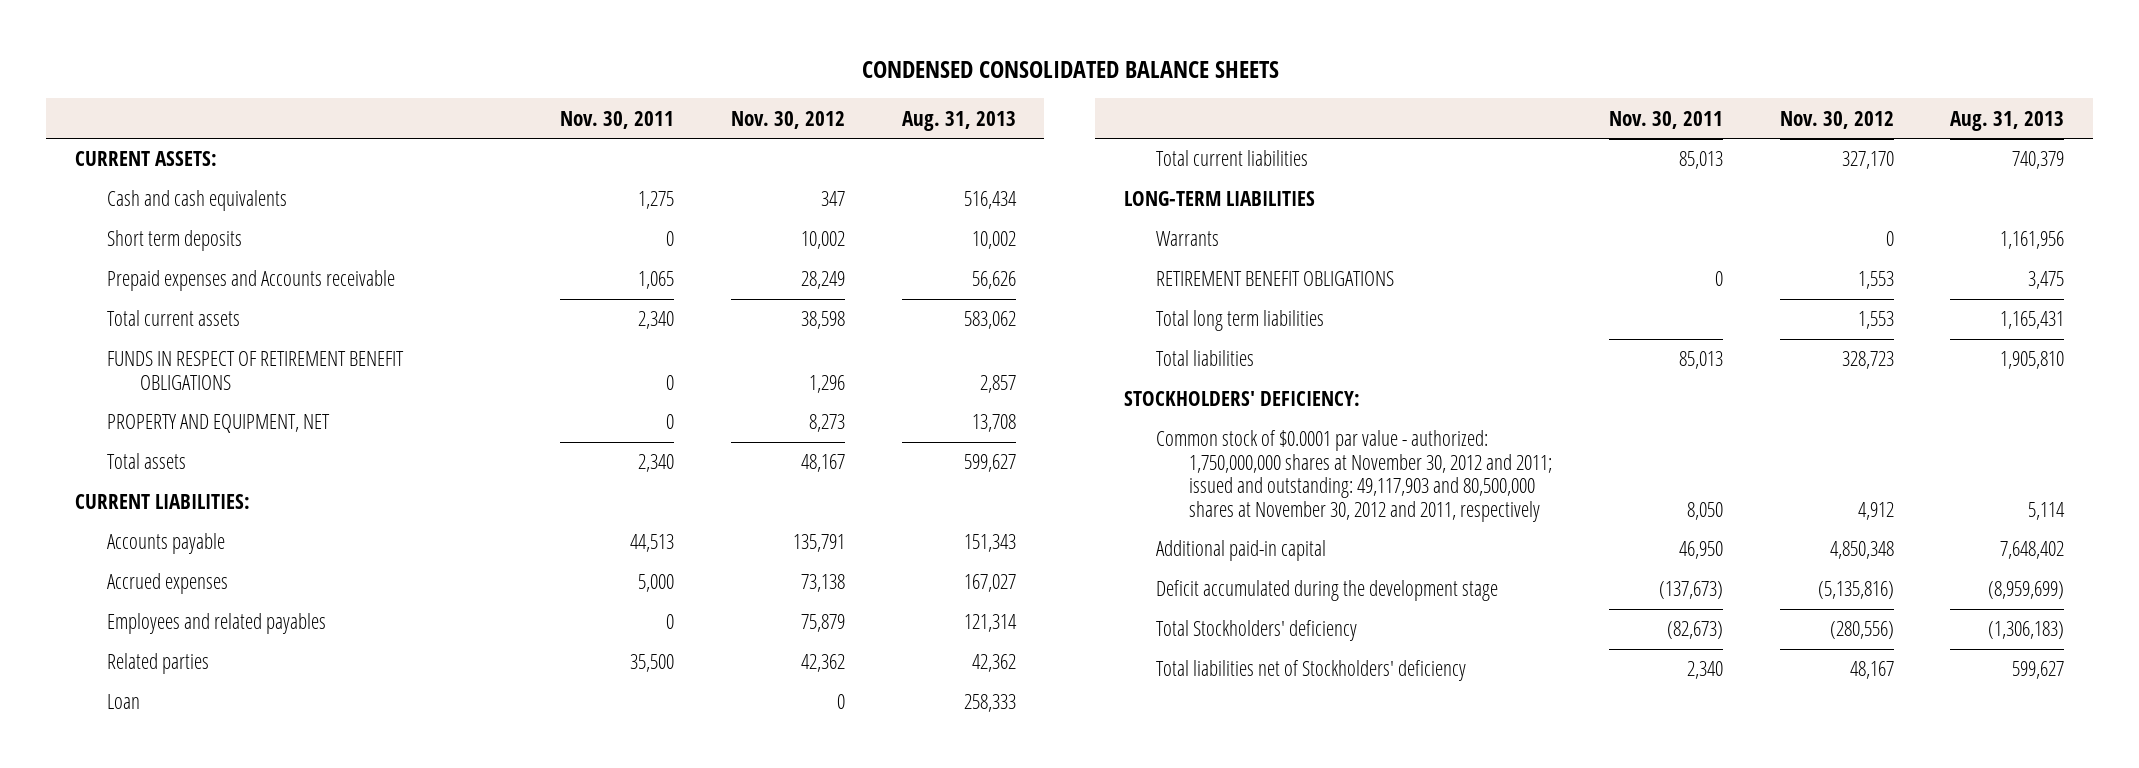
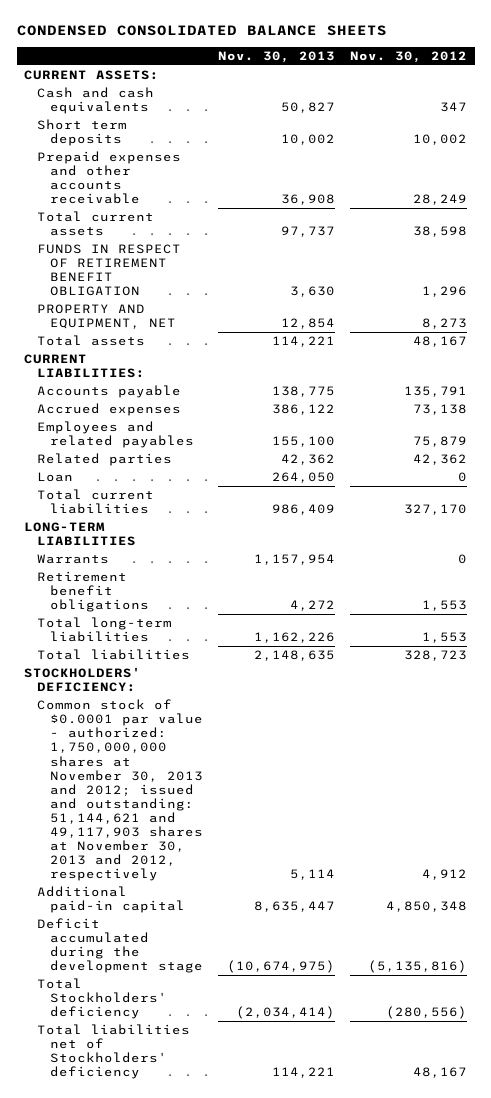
[559,110,674,129] Nov. 30, 2011 -> none
[901,110,1016,131] Aug. 31, 2013 -> none
none -> [218,51,336,64] Nov. 30, 2013
[107,270,396,292] Prepaid expenses and Accounts receivable -> [37,151,182,205] Prepaid expenses and other accounts receivable
[107,351,405,390] FUNDS IN RESPECT OF RETIREMENT BENEFIT OBLIGATIONS -> [37,244,182,297] FUNDS IN RESPECT OF RETIREMENT BENEFIT OBLIGATION
[1156,271,1395,287] RETIREMENT BENEFIT OBLIGATIONS -> [37,571,150,613] Retirement benefit obligations
[1156,310,1325,332] Total long term liabilities -> [37,617,173,643] Total long-term liabilities
[1156,430,1552,522] Common stock of $0.0001 par value - authorized: 1,750,000,000 shares at November 30, 2012 and 2011; issued and outstanding: 49,117,903 and 80,500,000 shares at November 30, 2012 and 2011, respectively -> [37,699,204,882] Common stock of $0.0001 par value - authorized: 1,750,000,000 shares at November 30, 2013 and 2012; issued and outstanding: 51,144,621 and 49,117,903 shares at November 30, 2013 and 2012, respectively

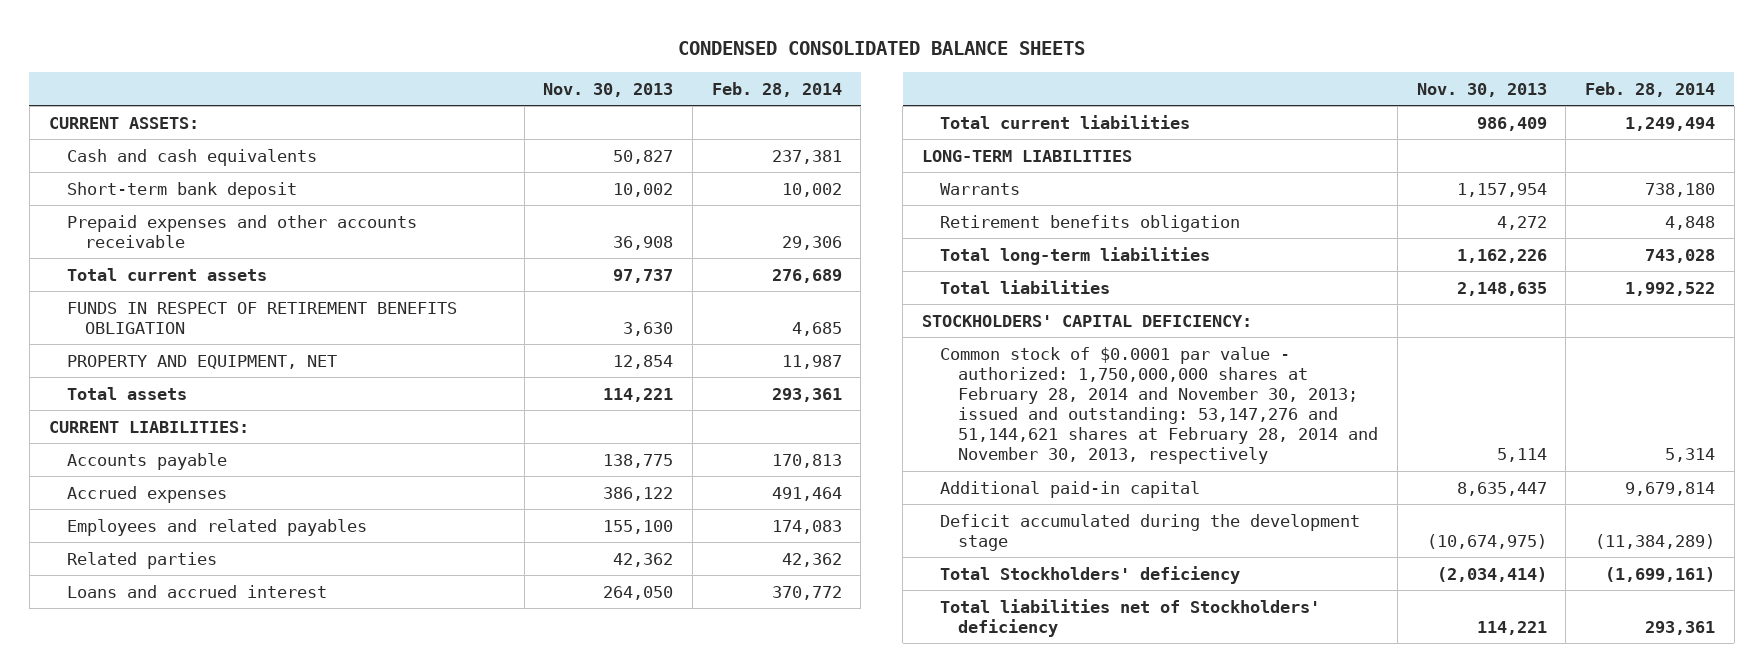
[350,51,468,64] Nov. 30, 2012 -> none
none -> [711,81,842,97] Feb. 28, 2014
[37,119,128,147] Short term deposits -> [66,181,297,199] Short-term bank deposit
[37,244,182,297] FUNDS IN RESPECT OF RETIREMENT BENEFIT OBLIGATION -> [66,301,457,334] FUNDS IN RESPECT OF RETIREMENT BENEFITS OBLIGATION
[37,472,74,483] Loan -> [66,584,327,598] Loans and accrued interest
[37,571,150,613] Retirement benefit obligations -> [940,214,1241,232] Retirement benefits obligation
[24,667,142,693] STOCKHOLDERS' DEFICIENCY: -> [921,314,1252,327] STOCKHOLDERS' CAPITAL DEFICIENCY:
[37,699,204,882] Common stock of $0.0001 par value - authorized: 1,750,000,000 shares at November 30, 2013 and 2012; issued and outstanding: 51,144,621 and 49,117,903 shares at November 30, 2013 and 2012, respectively -> [940,346,1379,465] Common stock of $0.0001 par value - authorized: 1,750,000,000 shares at February 28, 2014 and November 30, 2013; issued and outstanding: 53,147,276 and 51,144,621 shares at February 28, 2014 and November 30, 2013, respectively

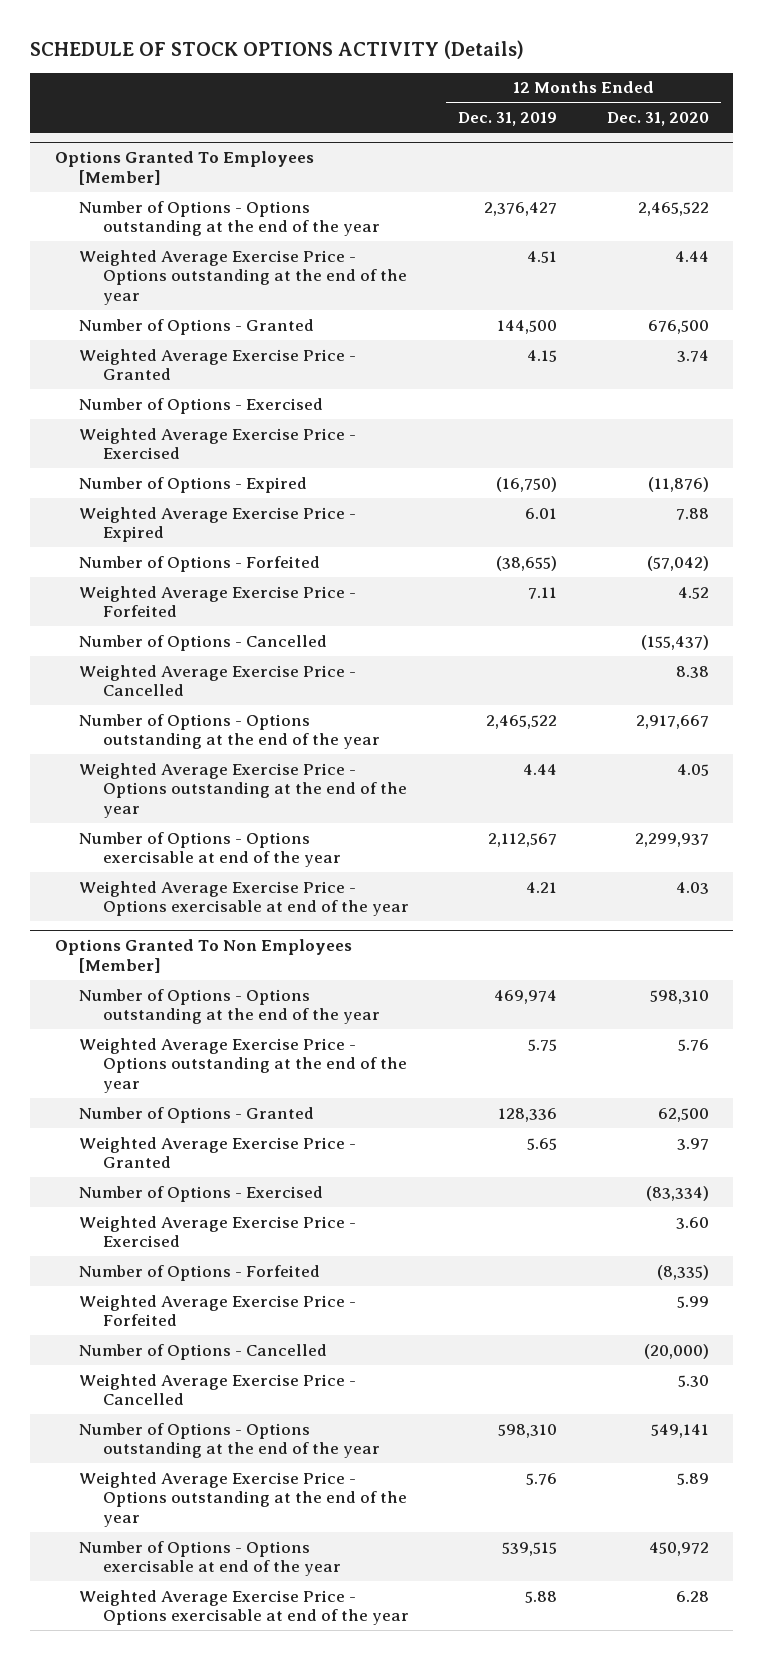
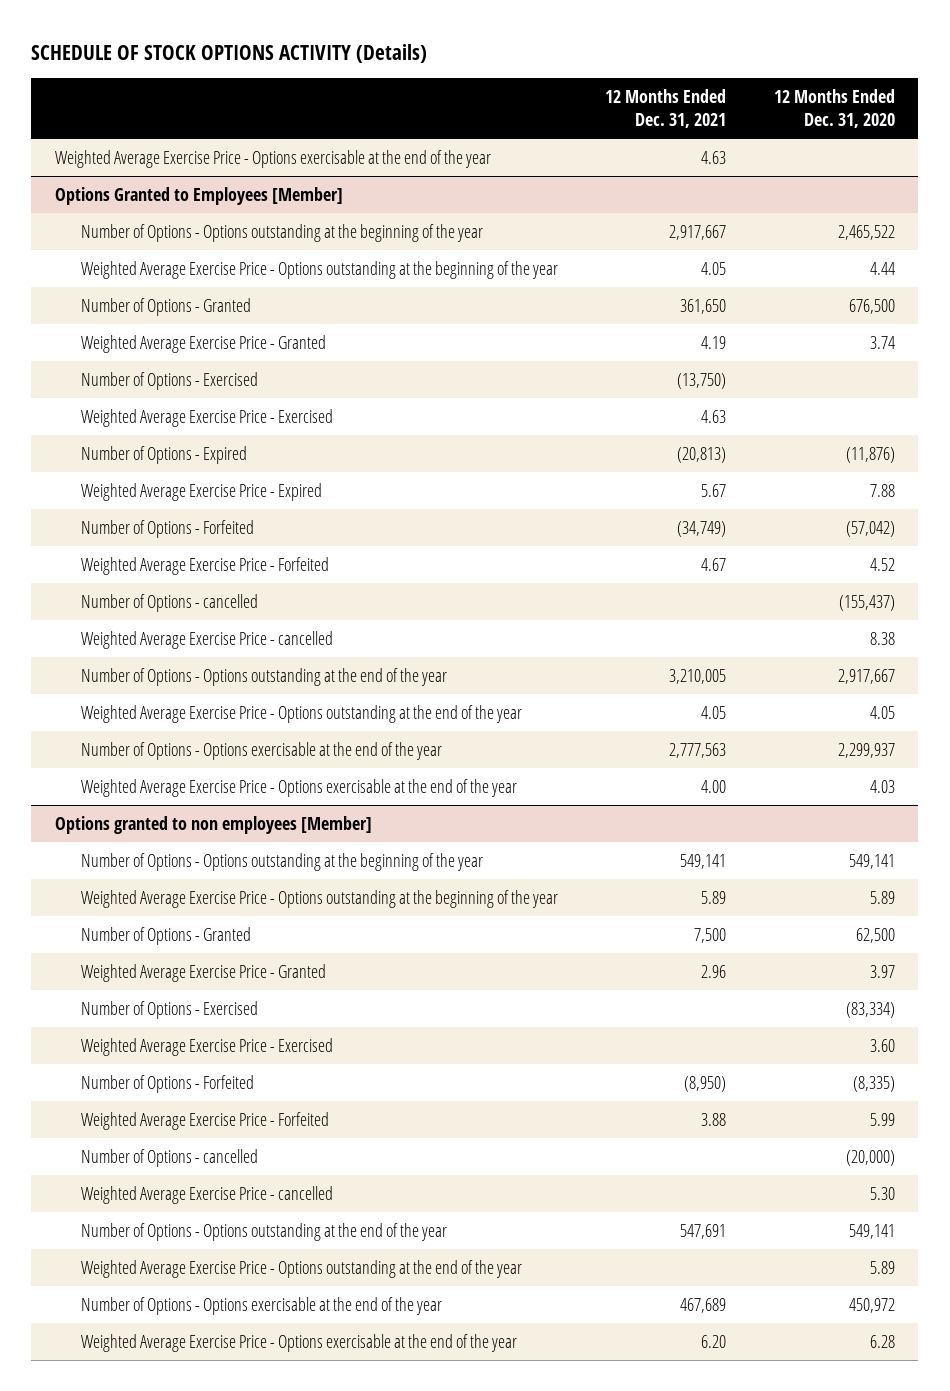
[458,112,558,127] Dec. 31, 2019 -> none
none -> [605,88,727,129] 12 Months Ended Dec. 31, 2021
none -> [54,149,491,168] Weighted Average Exercise Price - Options exercisable at the end of the year
[54,151,314,186] Options Granted To Employees [Member] -> [54,186,343,205] Options Granted to Employees [Member]
[78,200,380,237] Number of Options - Options outstanding at the end of the year -> [81,223,484,242] Number of Options - Options outstanding at the beginning of the year
[78,249,407,305] Weighted Average Exercise Price - Options outstanding at the end of the year -> [81,260,559,279] Weighted Average Exercise Price - Options outstanding at the beginning of the year
[78,634,327,651] Number of Options - Cancelled -> [81,593,259,612] Number of Options - cancelled
[78,664,356,697] Weighted Average Exercise Price - Cancelled -> [81,630,334,649] Weighted Average Exercise Price - cancelled
[78,831,341,868] Number of Options - Options exercisable at end of the year -> [81,741,443,760] Number of Options - Options exercisable at the end of the year
[78,880,409,917] Weighted Average Exercise Price - Options exercisable at end of the year -> [81,778,518,797] Weighted Average Exercise Price - Options exercisable at the end of the year
[54,939,352,974] Options Granted To Non Employees [Member] -> [54,815,372,834] Options granted to non employees [Member]
[78,988,380,1025] Number of Options - Options outstanding at the end of the year -> [81,852,484,871] Number of Options - Options outstanding at the beginning of the year
[649,989,709,1004] 598,310 -> [848,853,895,869] 549,141
[78,1037,407,1093] Weighted Average Exercise Price - Options outstanding at the end of the year -> [81,889,559,908] Weighted Average Exercise Price - Options outstanding at the beginning of the year
[677,1038,709,1051] 5.76 -> [869,890,895,904] 5.89
[78,1343,327,1360] Number of Options - Cancelled -> [81,1148,259,1167] Number of Options - cancelled
[78,1373,356,1406] Weighted Average Exercise Price - Cancelled -> [81,1185,334,1204] Weighted Average Exercise Price - cancelled
[78,1540,341,1577] Number of Options - Options exercisable at end of the year -> [81,1296,443,1315] Number of Options - Options exercisable at the end of the year
[78,1589,409,1626] Weighted Average Exercise Price - Options exercisable at end of the year -> [81,1333,518,1352] Weighted Average Exercise Price - Options exercisable at the end of the year

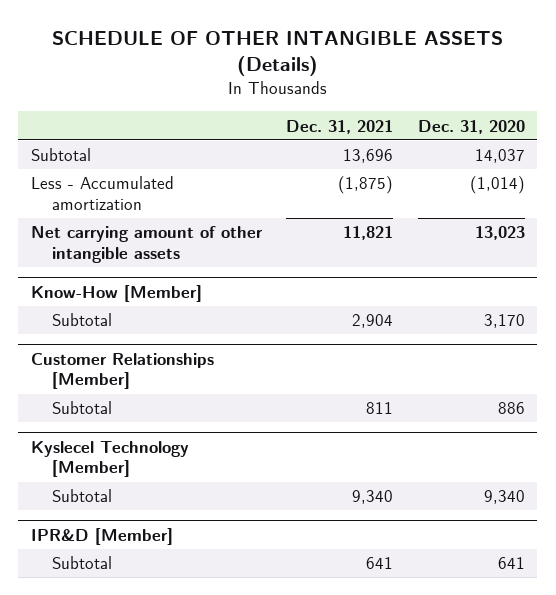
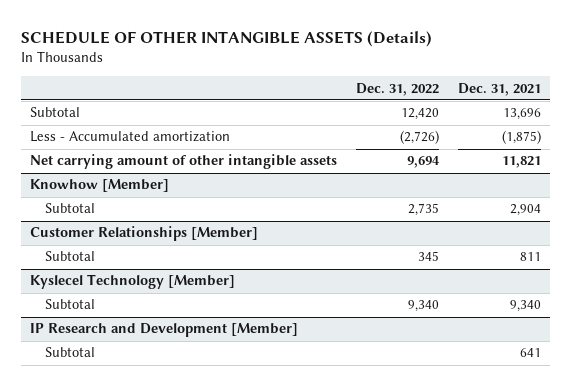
[417,119,525,134] Dec. 31, 2020 -> none
none -> [356,82,440,96] Dec. 31, 2022
[30,284,202,302] Know-How [Member] -> [30,179,170,193] Knowhow [Member]
[30,527,173,545] IPR&D [Member] -> [30,323,299,338] IP Research and Development [Member]

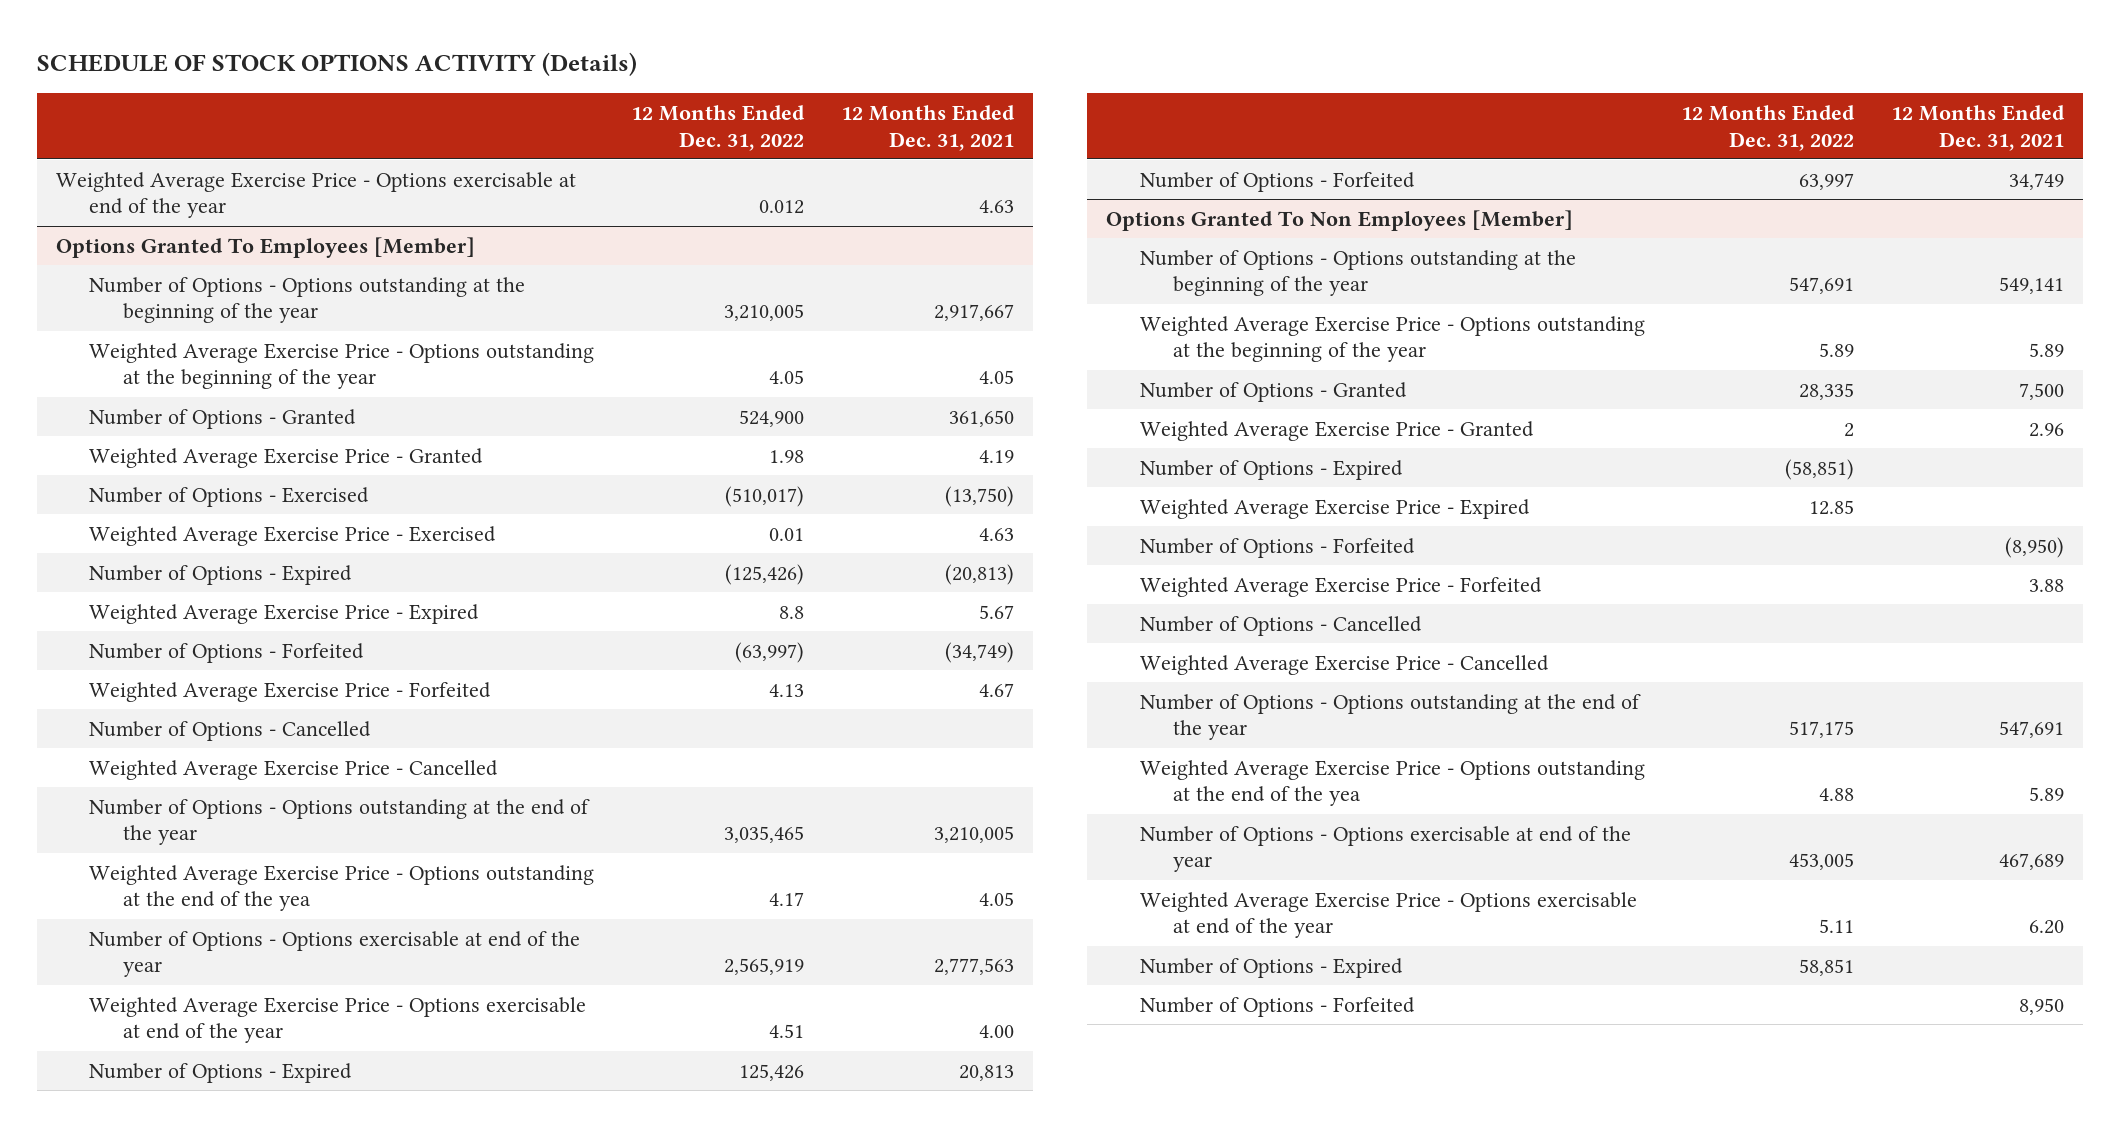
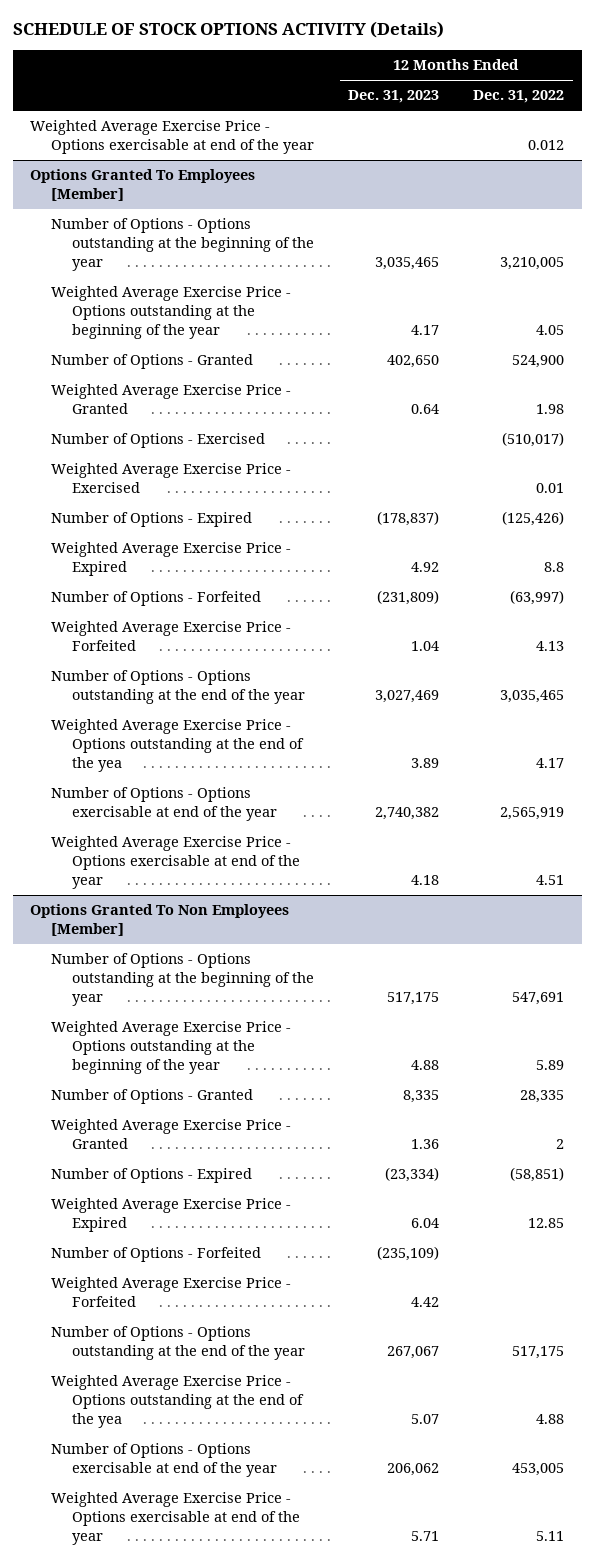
[841,104,1016,151] 12 Months Ended Dec. 31, 2021 -> none
none -> [348,90,440,104] Dec. 31, 2023
[89,720,372,741] Number of Options - Cancelled -> none
[89,759,499,780] Weighted Average Exercise Price - Cancelled -> none
[89,1062,353,1083] Number of Options - Expired -> none
[1139,171,1415,192] Number of Options - Forfeited -> none
[1139,615,1422,636] Number of Options - Cancelled -> none
[1139,654,1549,675] Weighted Average Exercise Price - Cancelled -> none
[1139,957,1403,978] Number of Options - Expired -> none
[1139,996,1415,1017] Number of Options - Forfeited -> none

